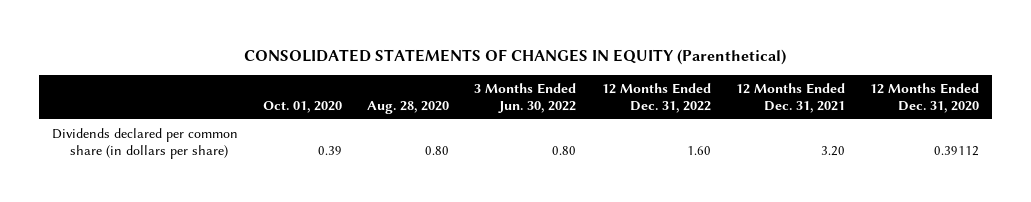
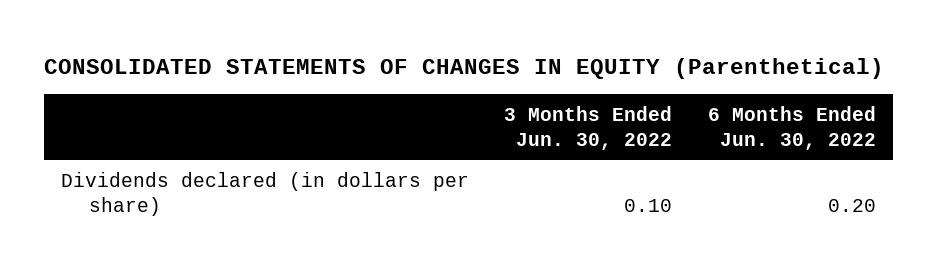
[263,101,343,114] Oct. 01, 2020 -> none
[367,101,450,115] Aug. 28, 2020 -> none
[601,82,711,114] 12 Months Ended Dec. 31, 2022 -> none
[735,82,845,114] 12 Months Ended Dec. 31, 2021 -> none
[870,82,980,114] 12 Months Ended Dec. 31, 2020 -> none
none -> [707,105,876,150] 6 Months Ended Jun. 30, 2022
[51,127,238,159] Dividends declared per common share (in dollars per share) -> [61,171,470,216] Dividends declared (in dollars per share)
[552,145,577,155] 0.80 -> [624,198,673,212] 0.10

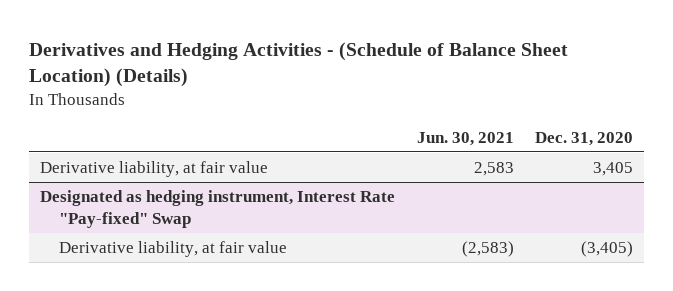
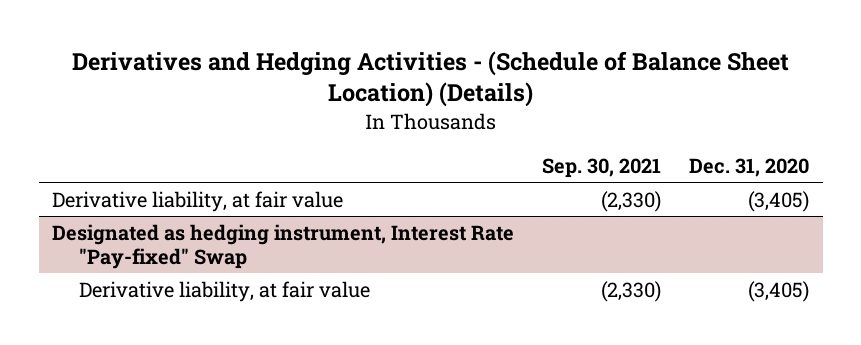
[416,131,514,146] Jun. 30, 2021 -> none
none -> [542,157,662,178] Sep. 30, 2021
[593,162,634,177] 3,405 -> [747,190,809,212] (3,405)

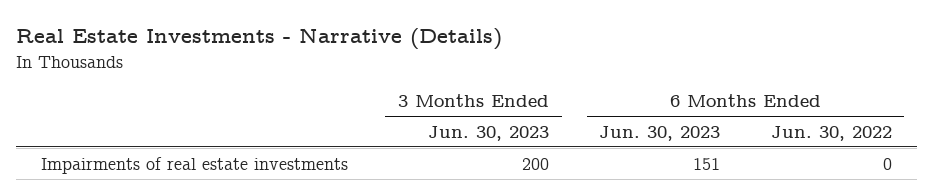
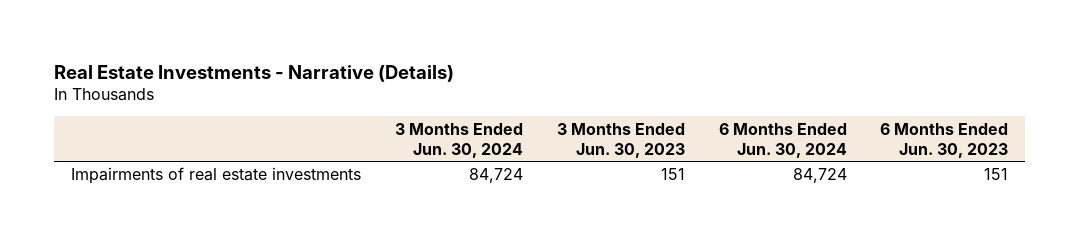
[770,125,892,141] Jun. 30, 2022 -> none
none -> [394,122,523,158] 3 Months Ended Jun. 30, 2024
none -> [718,122,847,158] 6 Months Ended Jun. 30, 2024
[522,157,550,170] 200 -> [660,168,685,181] 151

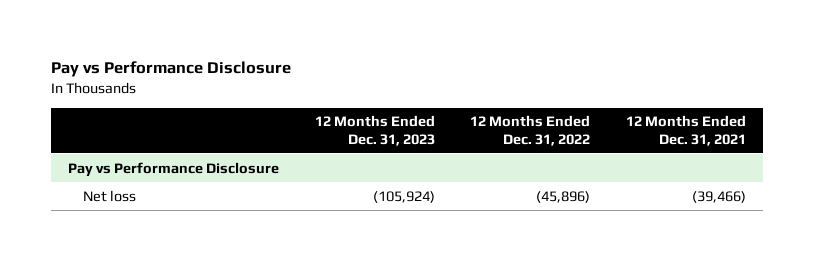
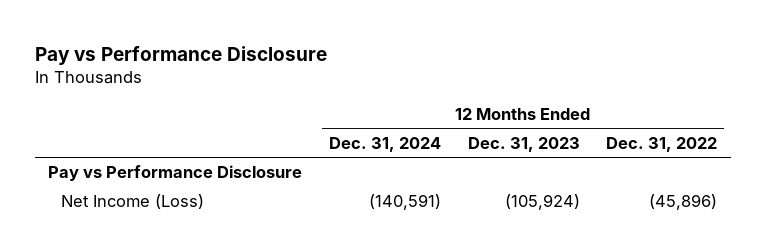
[625,115,746,146] 12 Months Ended Dec. 31, 2021 -> none
none -> [329,136,442,152] Dec. 31, 2024
[82,189,136,202] Net loss -> [61,194,205,210] Net Income (Loss)

